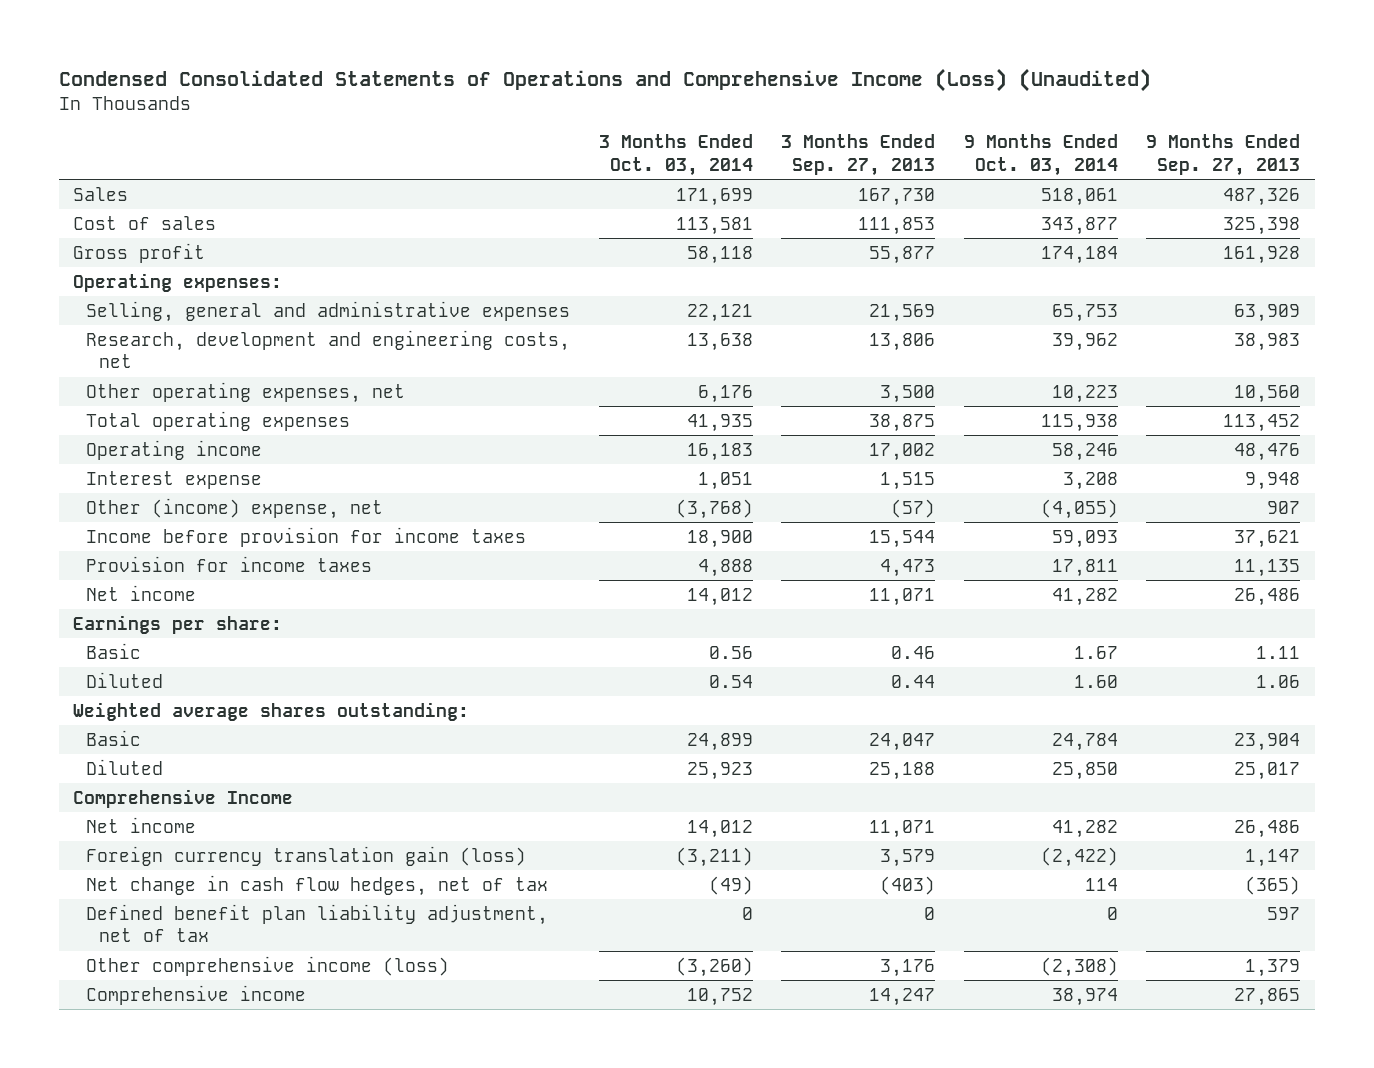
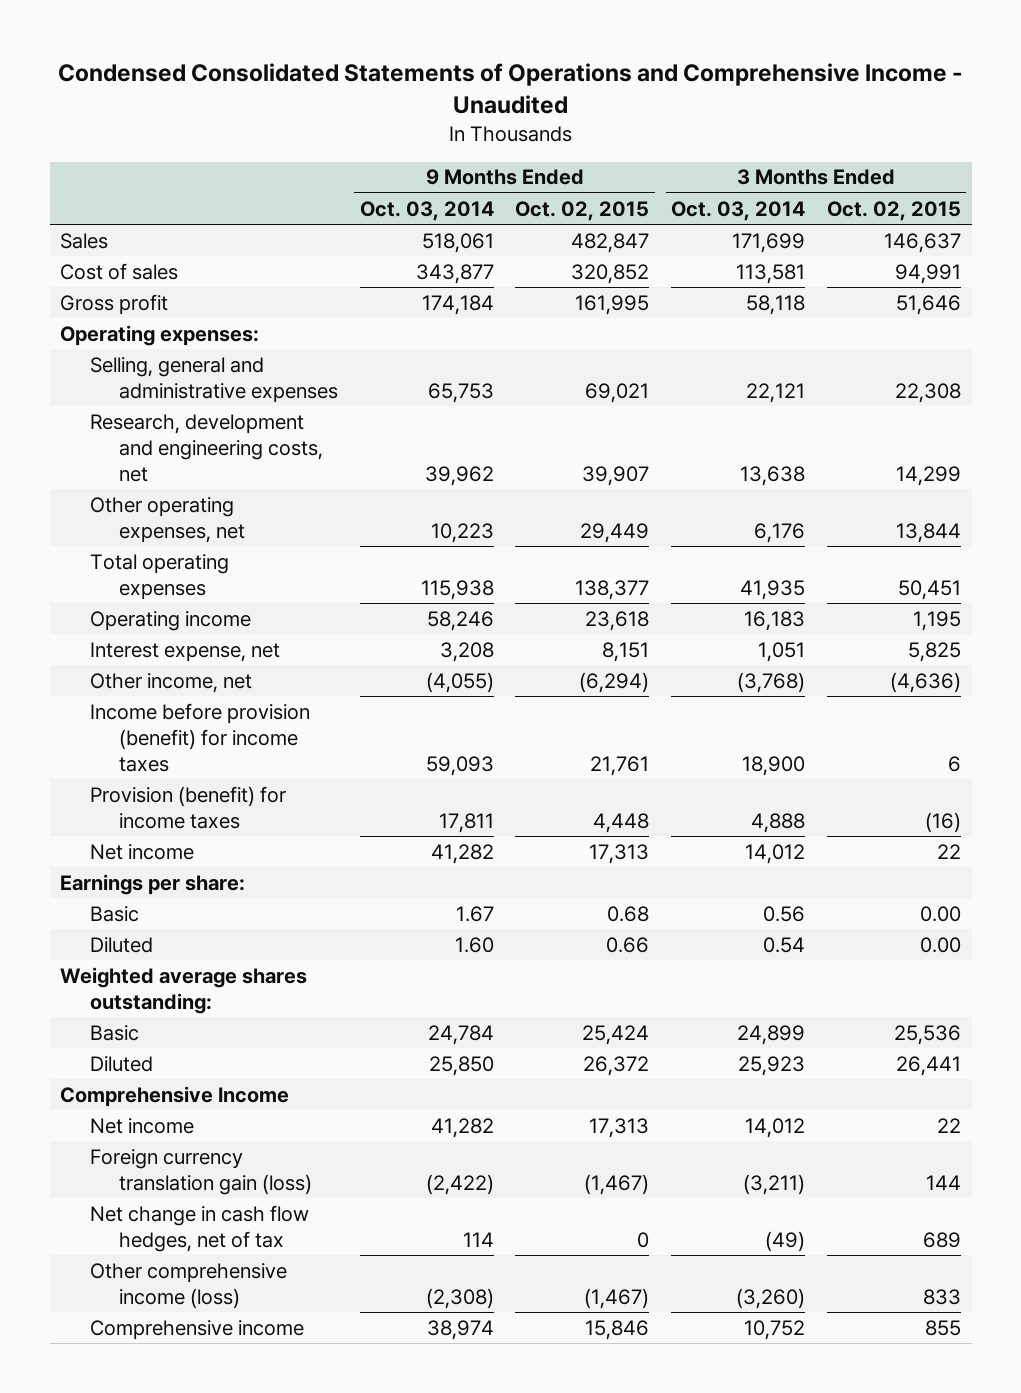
[59,68,1152,93] Condensed Consolidated Statements of Operations and Comprehensive Income (Loss) (Unaudited) -> [57,63,963,115] Condensed Consolidated Statements of Operations and Comprehensive Income - Unaudited
[781,134,936,176] 3 Months Ended Sep. 27, 2013 -> none
[1146,134,1301,176] 9 Months Ended Sep. 27, 2013 -> none
none -> [515,200,650,221] Oct. 02, 2015
none -> [826,200,961,221] Oct. 02, 2015
[86,470,263,489] Interest expense -> [89,641,280,662] Interest expense, net
[86,497,384,519] Other (income) expense, net -> [89,672,252,693] Other income, net
[86,526,527,547] Income before provision for income taxes -> [89,702,310,772] Income before provision (benefit) for income taxes
[86,555,373,572] Provision for income taxes -> [89,785,286,829] Provision (benefit) for income taxes
[86,903,549,943] Defined benefit plan liability adjustment, net of tax -> none

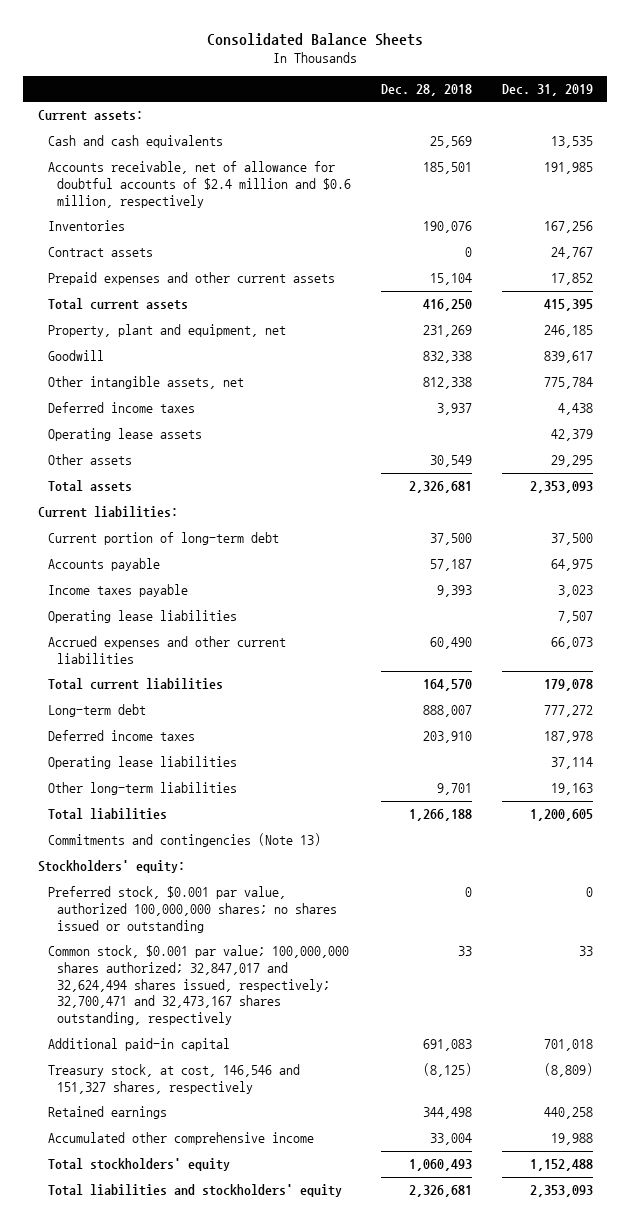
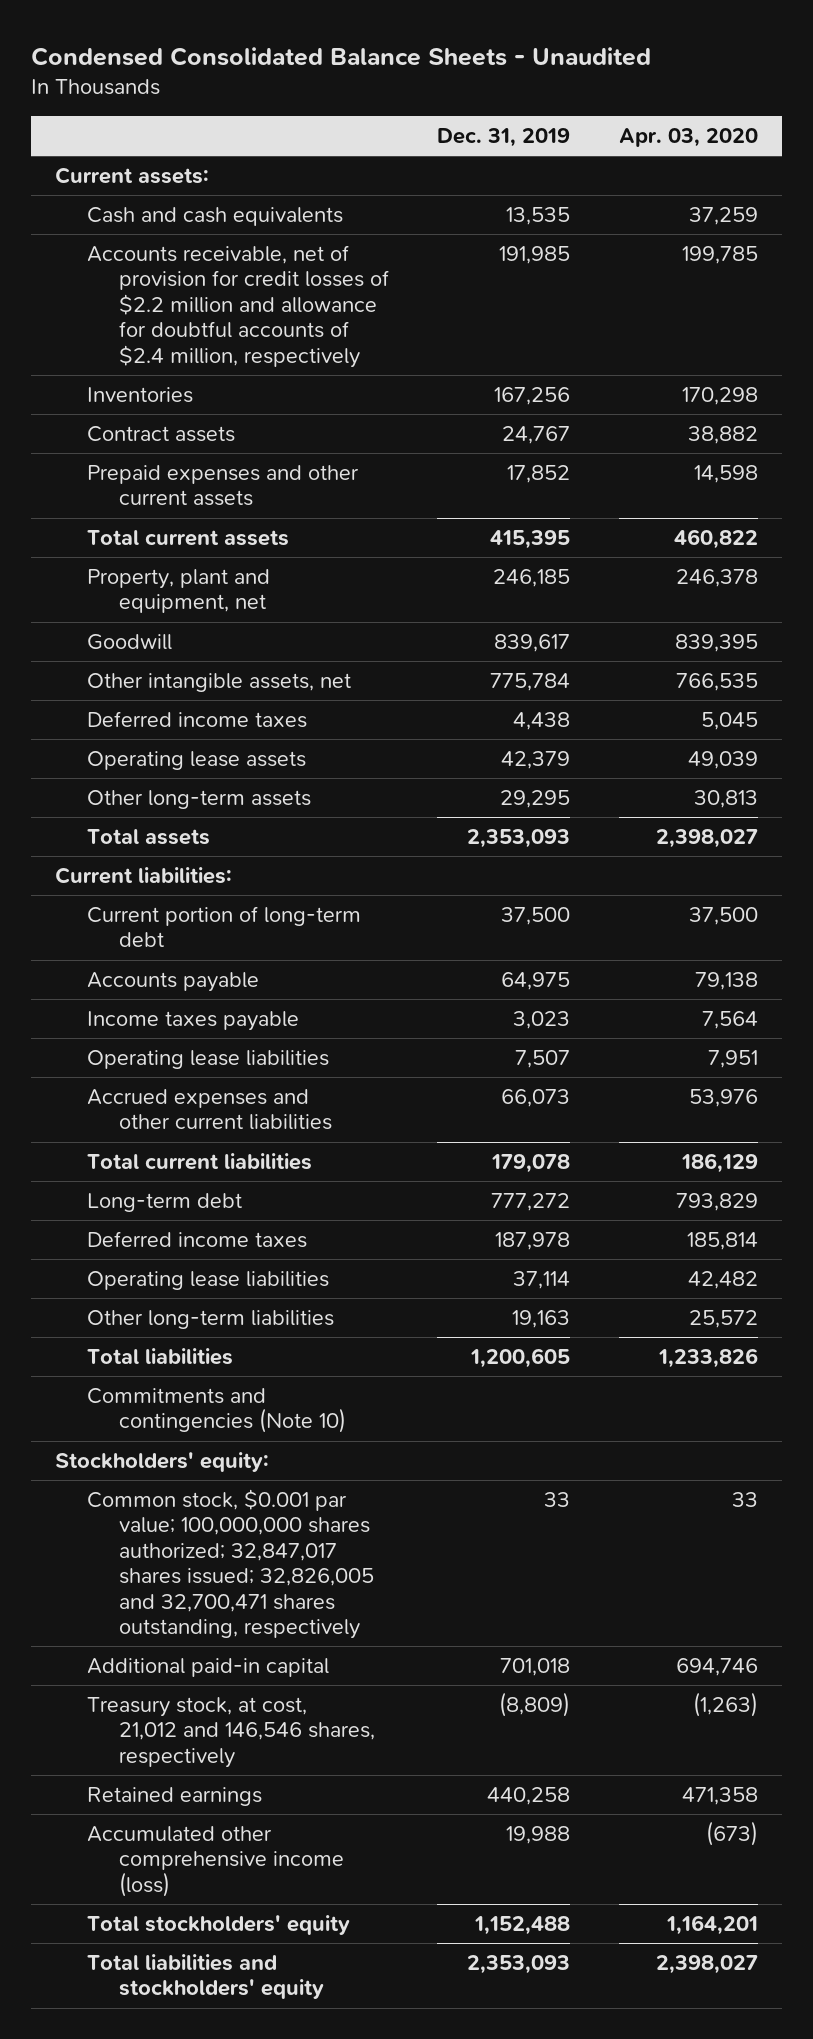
[207,33,424,47] Consolidated Balance Sheets -> [31,46,652,66] Condensed Consolidated Balance Sheets - Unaudited
[380,84,472,97] Dec. 28, 2018 -> none
none -> [618,128,758,148] Apr. 03, 2020
[47,161,352,208] Accounts receivable, net of allowance for doubtful accounts of $2.4 million and $0.6 million, respectively -> [87,244,389,368] Accounts receivable, net of provision for credit losses of $2.2 million and allowance for doubtful accounts of $2.4 million, respectively
[47,454,132,466] Other assets -> [87,789,312,809] Other long-term assets
[47,833,321,848] Commitments and contingencies (Note 13) -> [87,1387,346,1434] Commitments and contingencies (Note 10)
[47,886,338,933] Preferred stock, $0.001 par value, authorized 100,000,000 shares; no shares issued or outstanding -> none
[47,945,349,1026] Common stock, $0.001 par value; 100,000,000 shares authorized; 32,847,017 and 32,624,494 shares issued, respectively; 32,700,471 and 32,473,167 shares outstanding, respectively -> [87,1488,374,1639] Common stock, $0.001 par value; 100,000,000 shares authorized; 32,847,017 shares issued; 32,826,005 and 32,700,471 shares outstanding, respectively
[47,1064,300,1094] Treasury stock, at cost, 146,546 and 151,327 shares, respectively -> [87,1696,375,1768] Treasury stock, at cost, 21,012 and 146,546 shares, respectively
[47,1132,314,1146] Accumulated other comprehensive income -> [87,1825,344,1897] Accumulated other comprehensive income (loss)

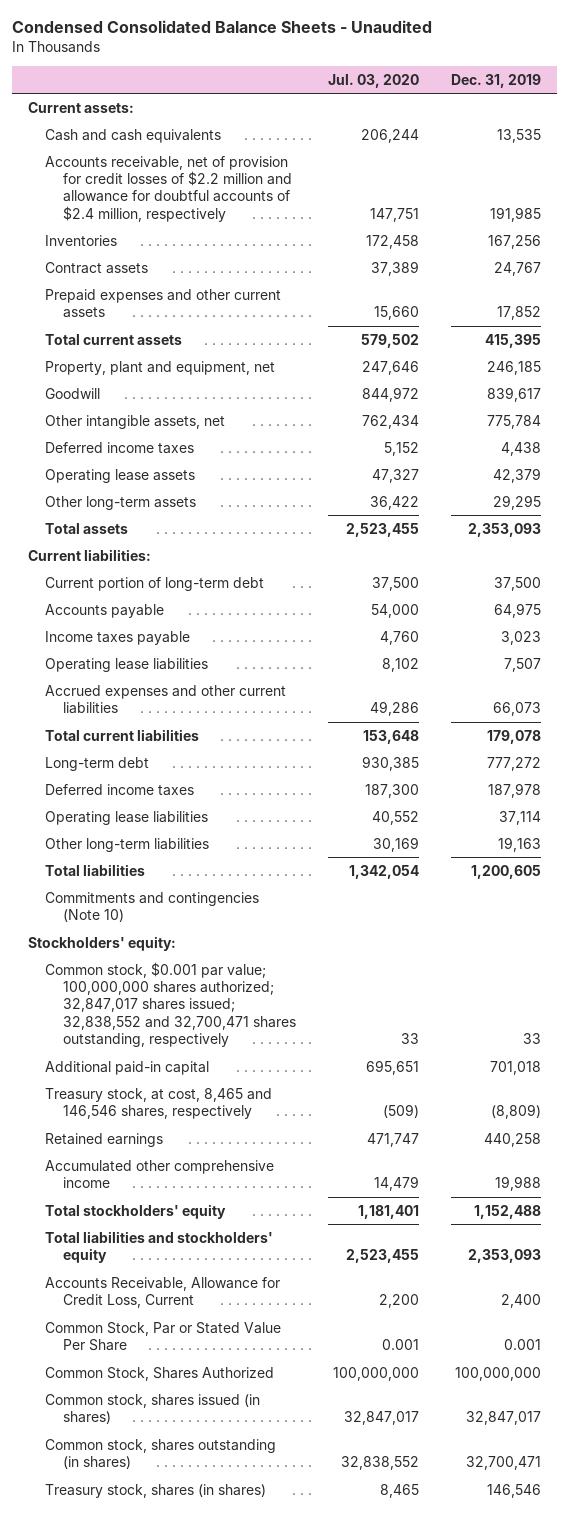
[618,128,758,148] Apr. 03, 2020 -> none
none -> [327,73,419,88] Jul. 03, 2020
[87,1488,374,1639] Common stock, $0.001 par value; 100,000,000 shares authorized; 32,847,017 shares issued; 32,826,005 and 32,700,471 shares outstanding, respectively -> [45,961,296,1048] Common stock, $0.001 par value; 100,000,000 shares authorized; 32,847,017 shares issued; 32,838,552 and 32,700,471 shares outstanding, respectively
[87,1696,375,1768] Treasury stock, at cost, 21,012 and 146,546 shares, respectively -> [45,1087,273,1120] Treasury stock, at cost, 8,465 and 146,546 shares, respectively
[87,1825,344,1897] Accumulated other comprehensive income (loss) -> [45,1159,275,1189] Accumulated other comprehensive income
none -> [45,1276,281,1309] Accounts Receivable, Allowance for Credit Loss, Current
none -> [45,1321,282,1352] Common Stock, Par or Stated Value Per Share
none -> [45,1366,275,1381] Common Stock, Shares Authorized
none -> [45,1393,261,1425] Common stock, shares issued (in shares)
none -> [45,1438,277,1470] Common stock, shares outstanding (in shares)
none -> [45,1483,267,1498] Treasury stock, shares (in shares)

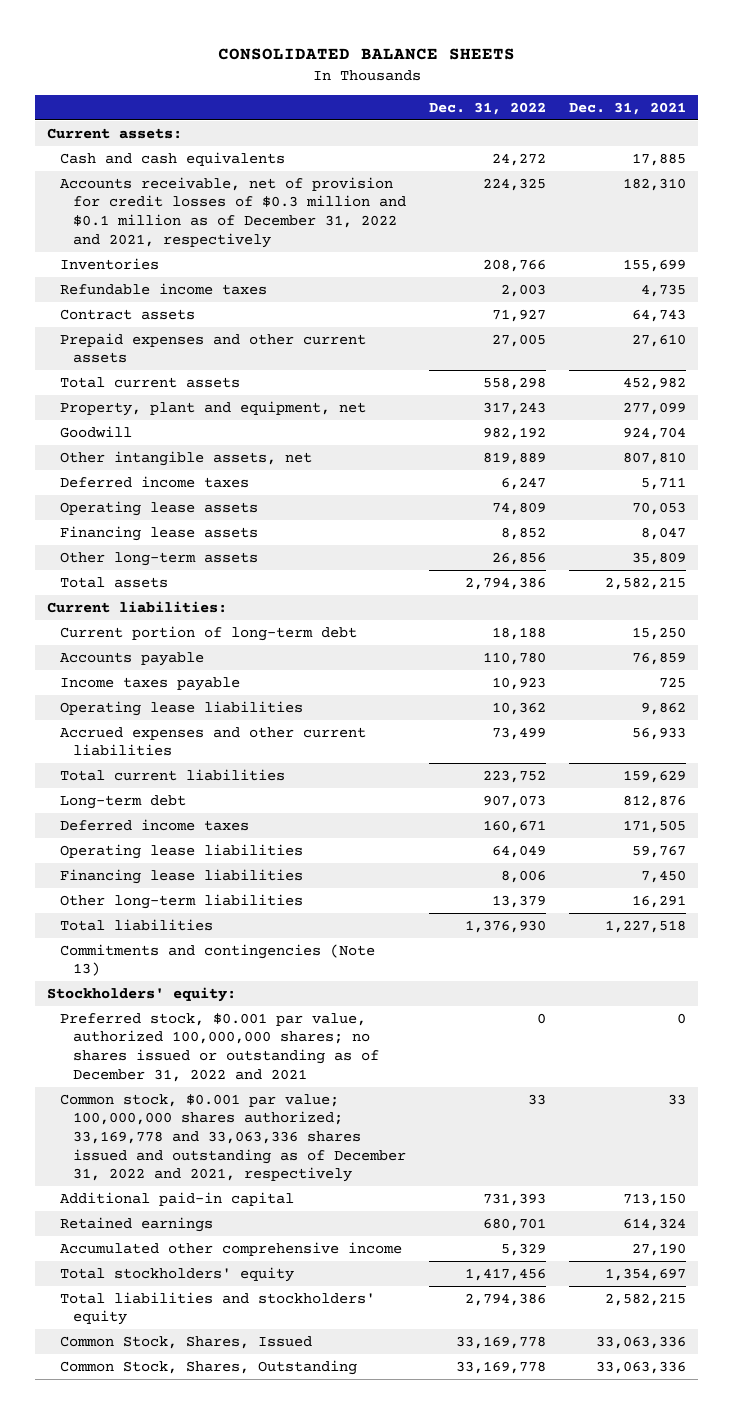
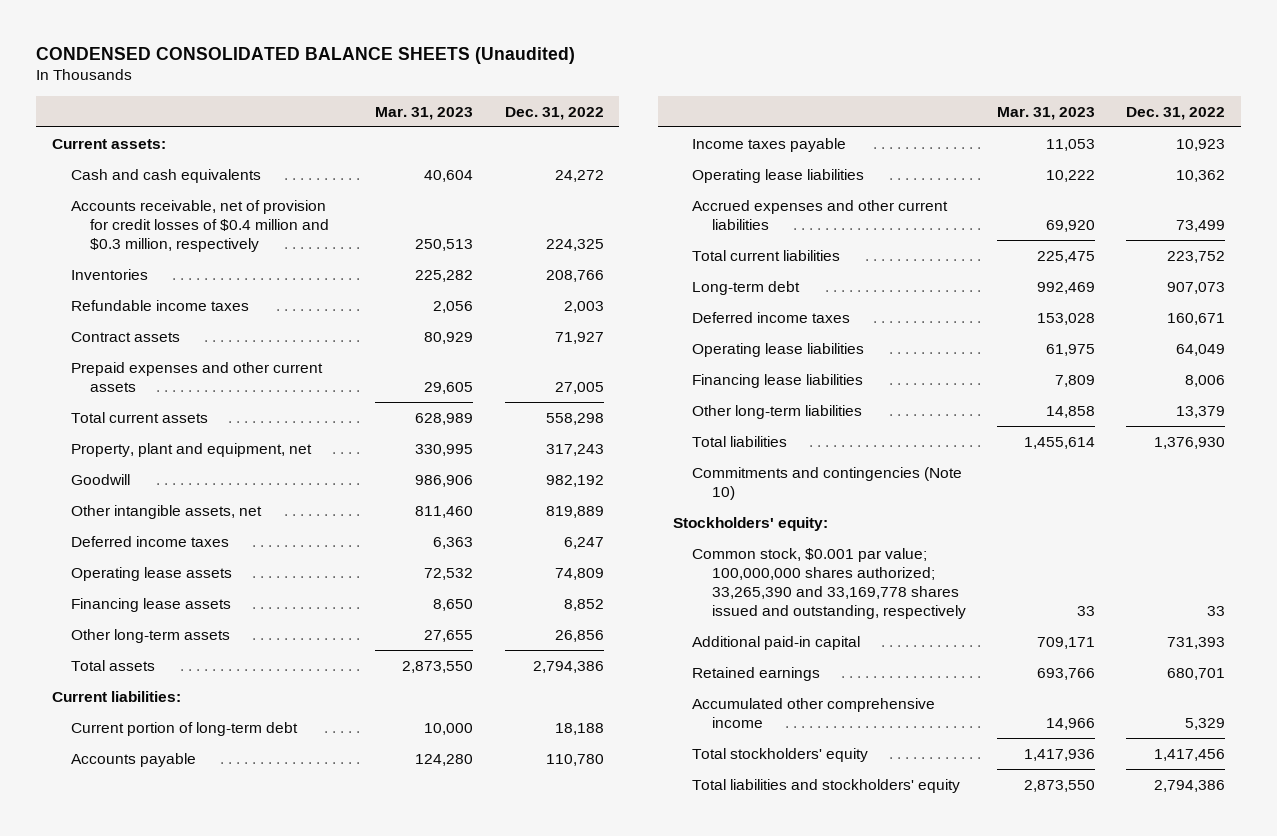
[217,48,515,61] CONSOLIDATED BALANCE SHEETS -> [36,46,576,64] CONDENSED CONSOLIDATED BALANCE SHEETS (Unaudited)
[569,101,687,115] Dec. 31, 2021 -> none
none -> [375,106,474,120] Mar. 31, 2023
[60,176,407,248] Accounts receivable, net of provision for credit losses of $0.3 million and $0.1 million as of December 31, 2022 and 2021, respectively -> [70,199,330,252] Accounts receivable, net of provision for credit losses of $0.4 million and $0.3 million, respectively
[60,943,376,977] Commitments and contingencies (Note 13) -> [692,466,963,500] Commitments and contingencies (Note 10)
[60,1012,380,1082] Preferred stock, $0.001 par value, authorized 100,000,000 shares; no shares issued or outstanding as of December 31, 2022 and 2021 -> none
[60,1093,407,1183] Common stock, $0.001 par value; 100,000,000 shares authorized; 33,169,778 and 33,063,336 shares issued and outstanding as of December 31, 2022 and 2021, respectively -> [692,547,966,619] Common stock, $0.001 par value; 100,000,000 shares authorized; 33,265,390 and 33,169,778 shares issued and outstanding, respectively
[60,1335,313,1349] Common Stock, Shares, Issued -> none
[60,1359,358,1375] Common Stock, Shares, Outstanding -> none

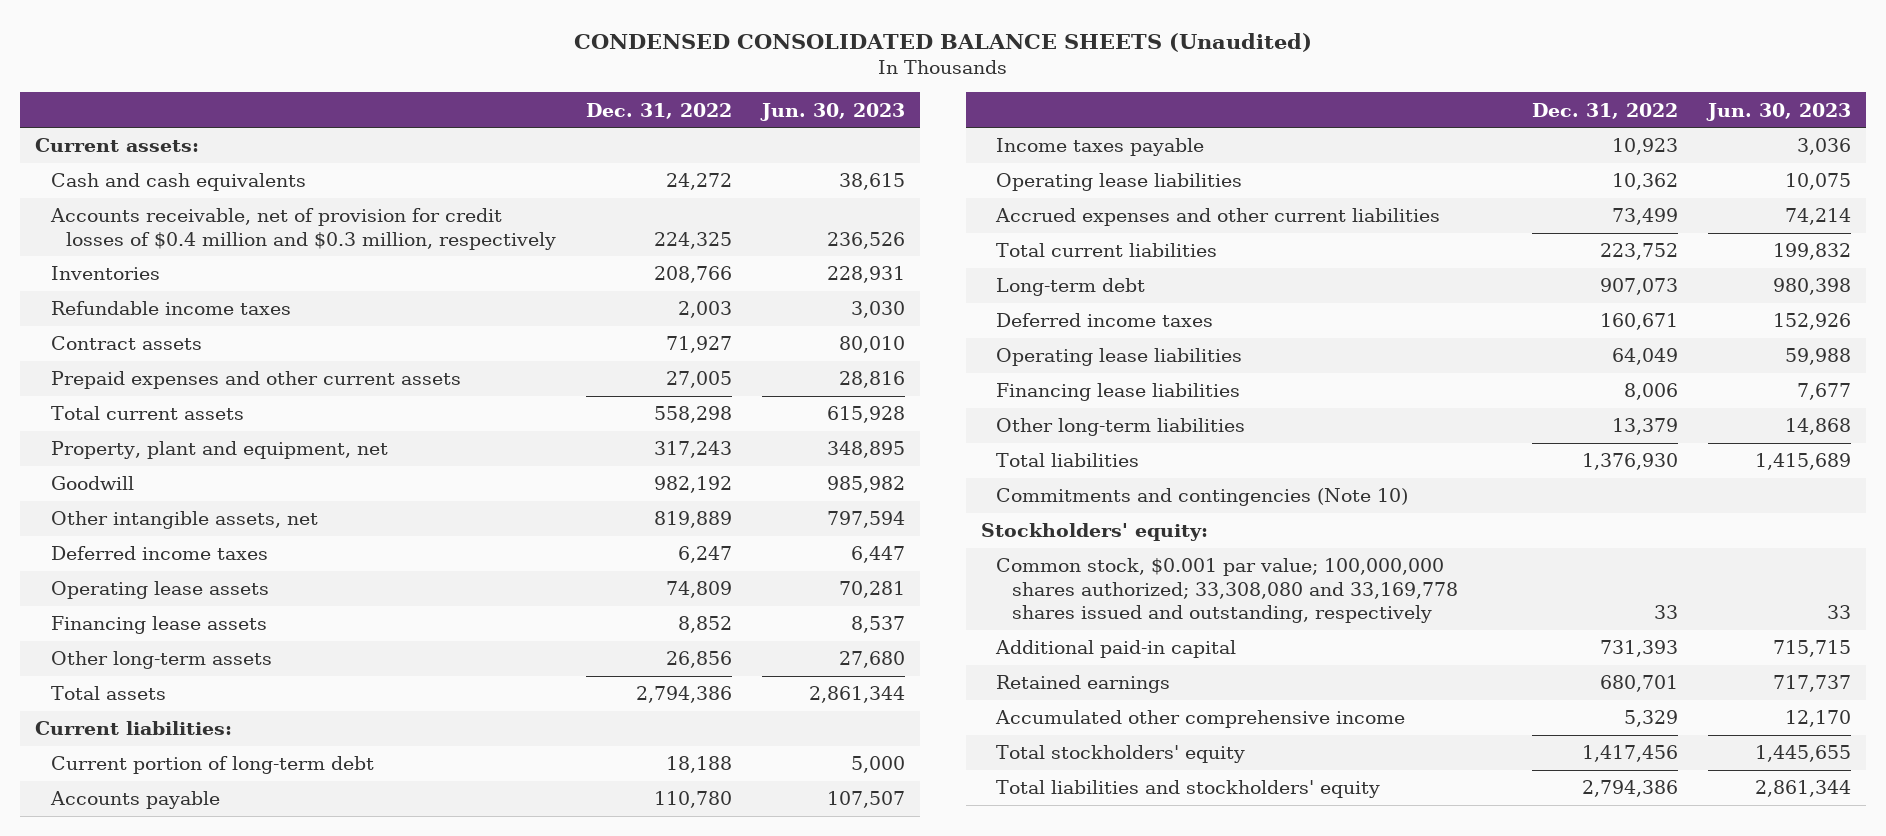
[375,106,474,120] Mar. 31, 2023 -> none
none -> [759,102,905,121] Jun. 30, 2023
[692,547,966,619] Common stock, $0.001 par value; 100,000,000 shares authorized; 33,265,390 and 33,169,778 shares issued and outstanding, respectively -> [996,558,1458,624] Common stock, $0.001 par value; 100,000,000 shares authorized; 33,308,080 and 33,169,778 shares issued and outstanding, respectively

